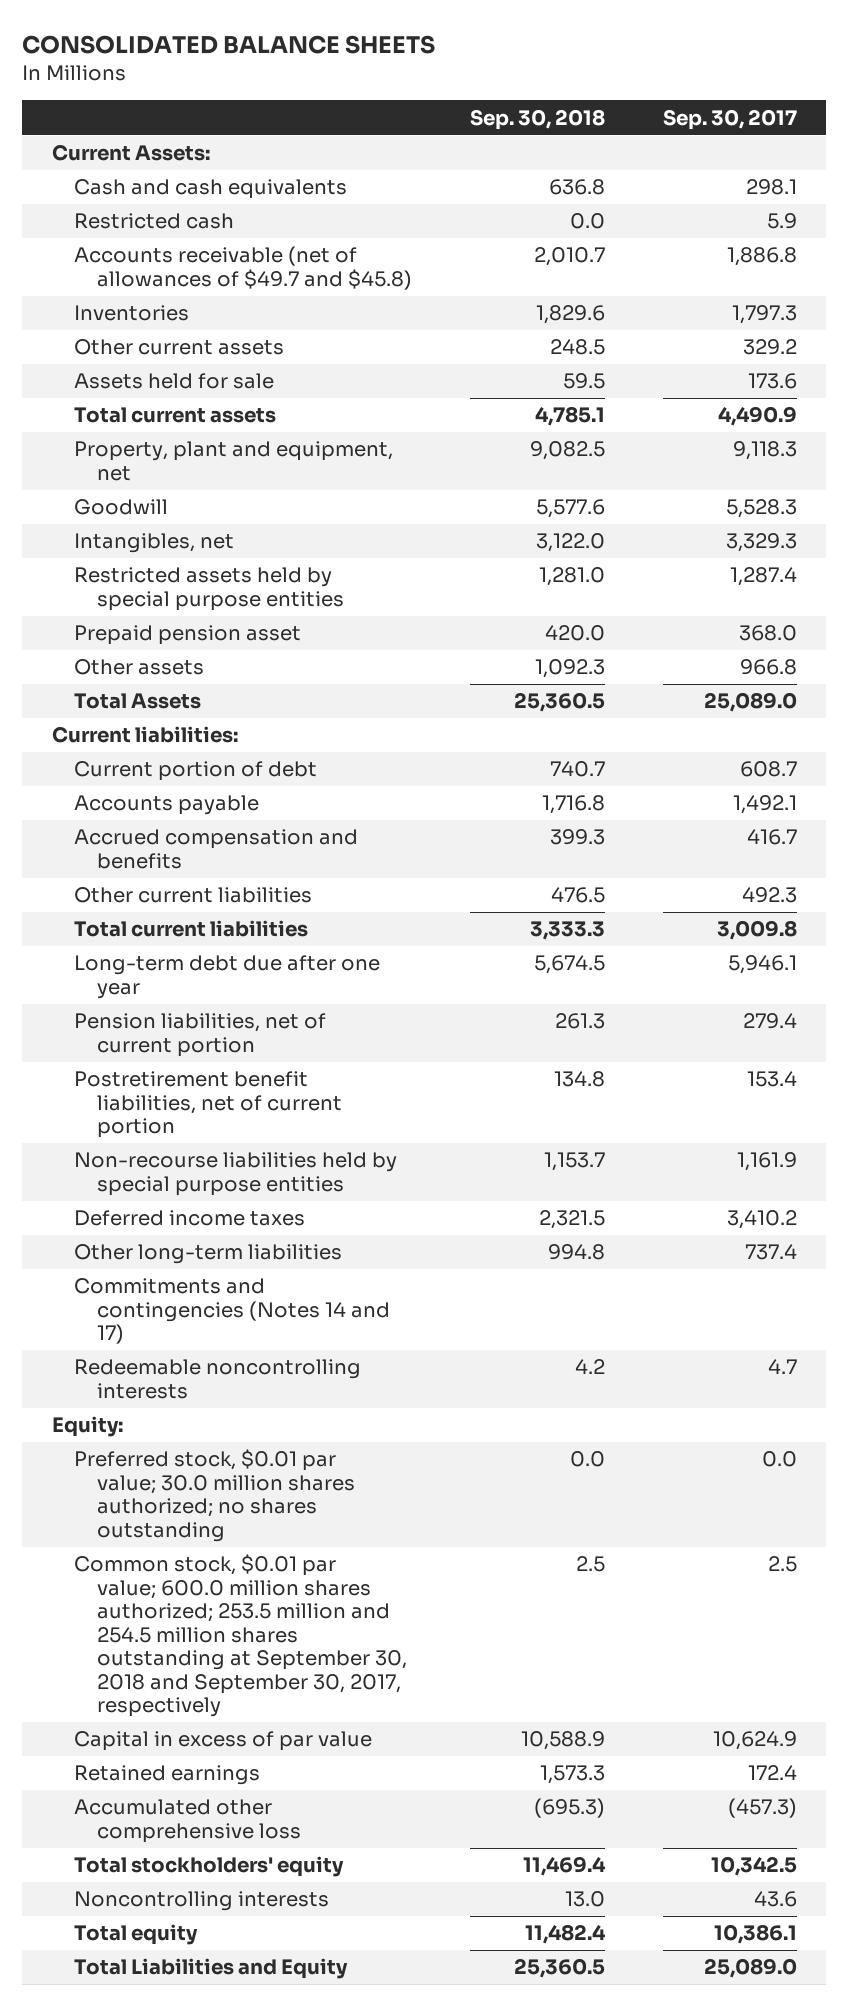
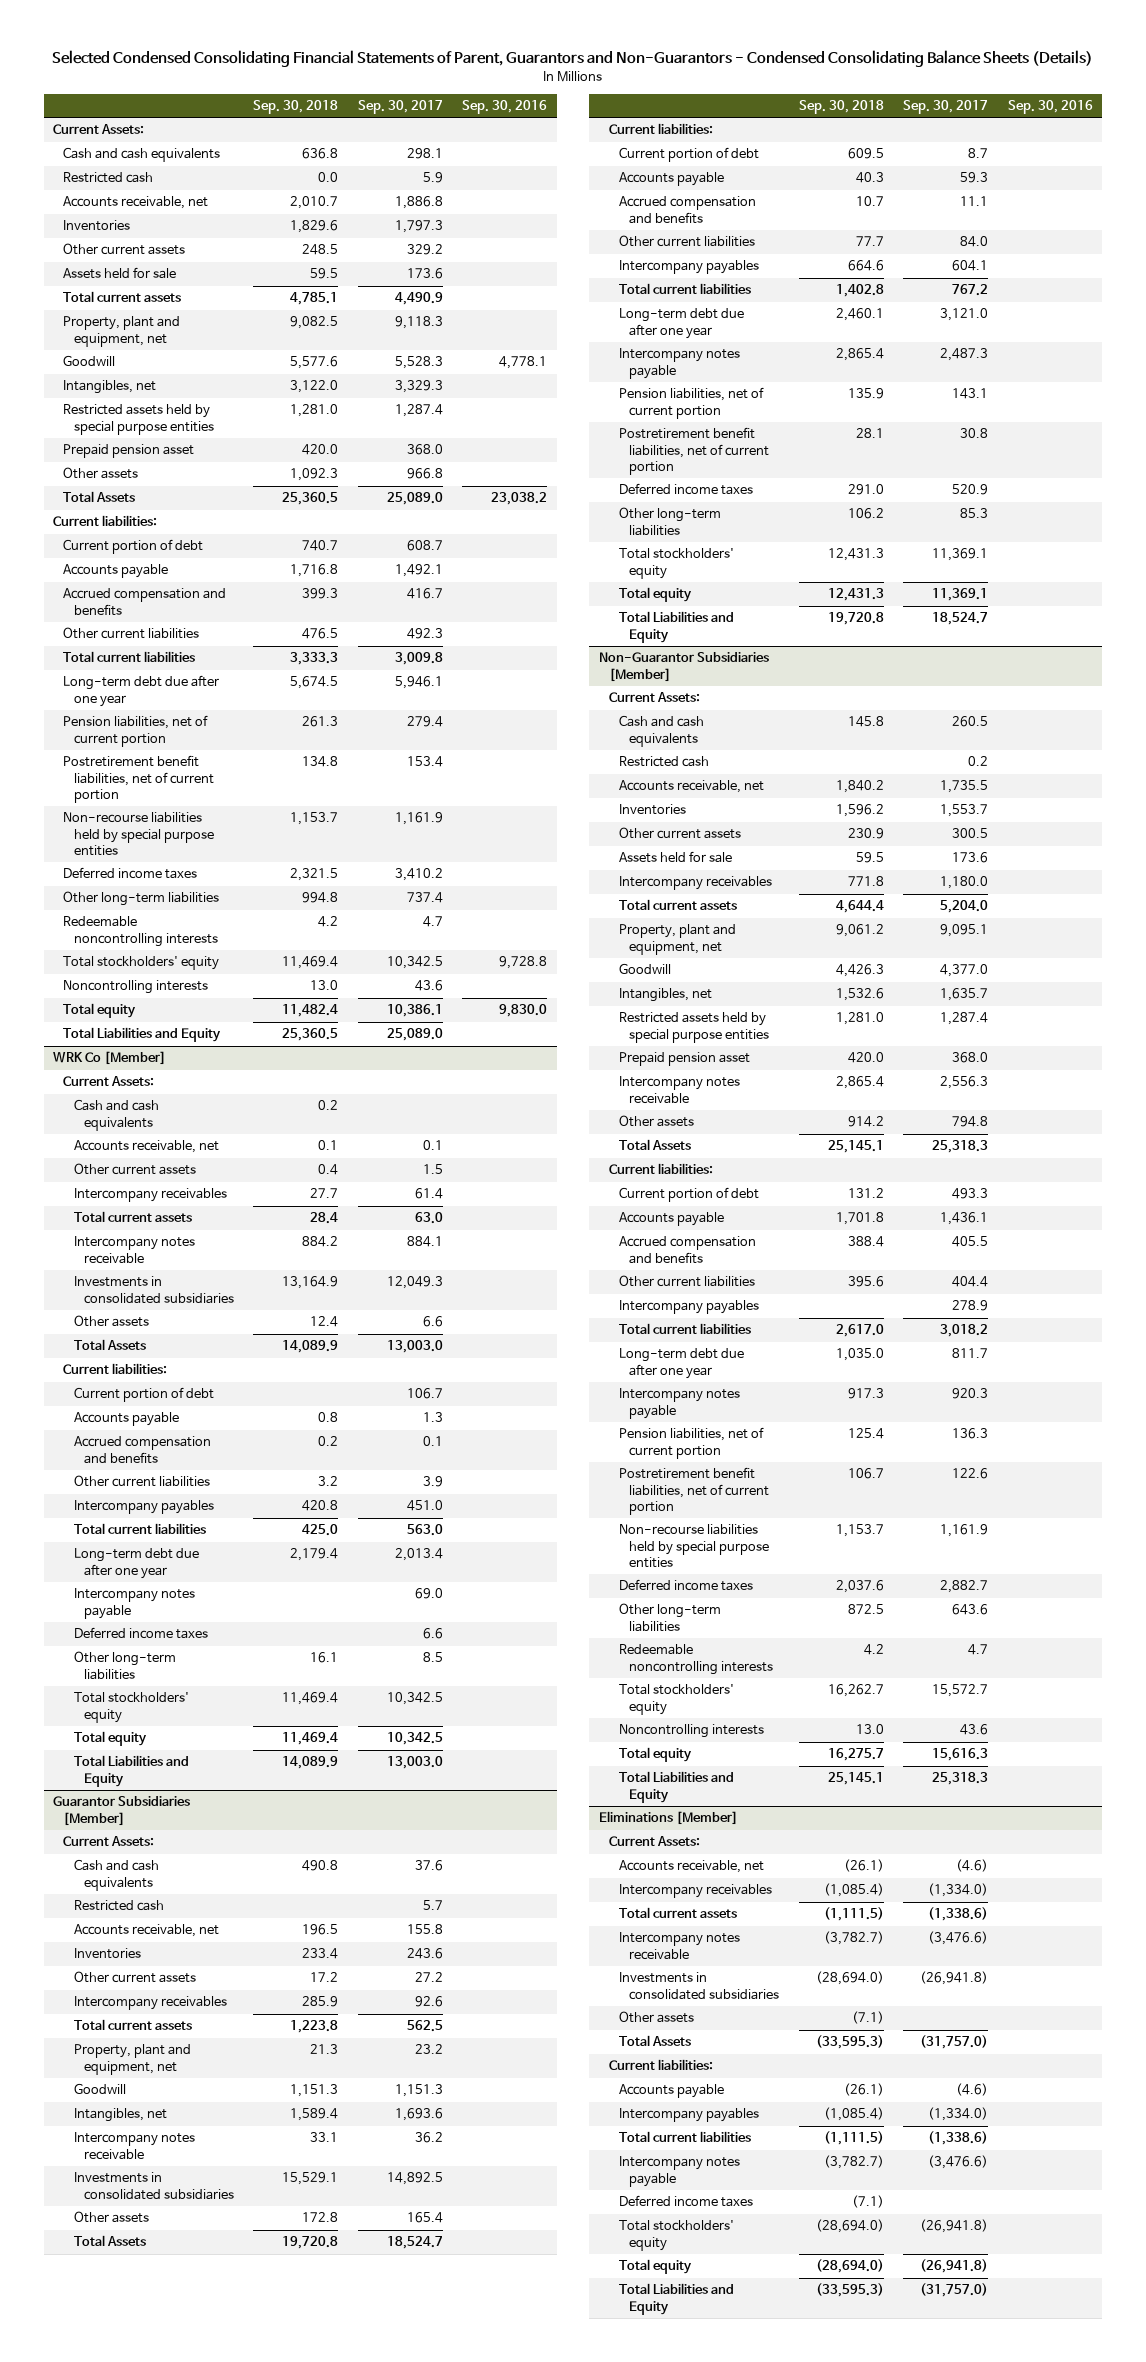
[22,35,436,55] CONSOLIDATED BALANCE SHEETS -> [51,50,1093,68] Selected Condensed Consolidating Financial Statements of Parent, Guarantors and Non-Guarantors - Condensed Consolidating Balance Sheets (Details)
none -> [462,99,548,114] Sep. 30, 2016
[74,246,412,290] Accounts receivable (net of allowances of $49.7 and $45.8) -> [63,196,209,210] Accounts receivable, net
[74,1278,390,1345] Commitments and contingencies (Notes 14 and 17) -> none
[51,1416,123,1438] Equity: -> none
[74,1449,355,1542] Preferred stock, $0.01 par value; 30.0 million shares authorized; no shares outstanding -> none
[74,1554,407,1718] Common stock, $0.01 par value; 600.0 million shares authorized; 253.5 million and 254.5 million shares outstanding at September 30, 2018 and September 30, 2017, respectively -> none
[74,1731,373,1752] Capital in excess of par value -> none
[74,1765,261,1786] Retained earnings -> none
[74,1799,301,1843] Accumulated other comprehensive loss -> none
none -> [53,1051,167,1066] WRK Co [Member]
none -> [63,1076,155,1087] Current Assets:
none -> [73,1099,159,1131] Cash and cash equivalents
none -> [73,1140,219,1154] Accounts receivable, net
none -> [73,1163,196,1176] Other current assets
none -> [73,1188,227,1203] Intercompany receivables
none -> [73,1211,192,1223] Total current assets
none -> [73,1236,195,1264] Intercompany notes receivable
none -> [73,1276,234,1304] Investments in consolidated subsidiaries
none -> [73,1315,149,1328] Other assets
none -> [73,1339,146,1351] Total Assets
none -> [63,1363,168,1375] Current liabilities:
none -> [73,1387,214,1403] Current portion of debt
none -> [73,1412,179,1427] Accounts payable
none -> [73,1436,211,1464] Accrued compensation and benefits
none -> [73,1475,210,1488] Other current liabilities
none -> [73,1500,214,1515] Intercompany payables
none -> [73,1523,206,1535] Total current liabilities
none -> [73,1548,199,1579] Long-term debt due after one year
none -> [73,1588,195,1619] Intercompany notes payable
none -> [73,1627,208,1640] Deferred income taxes
none -> [73,1651,176,1680] Other long-term liabilities
none -> [73,1692,189,1723] Total stockholders' equity
none -> [73,1731,147,1747] Total equity
none -> [73,1755,189,1787] Total Liabilities and Equity
none -> [53,1796,191,1826] Guarantor Subsidiaries [Member]
none -> [63,1836,155,1847] Current Assets:
none -> [73,1859,159,1891] Cash and cash equivalents
none -> [73,1900,164,1912] Restricted cash
none -> [73,1924,219,1938] Accounts receivable, net
none -> [73,1948,141,1960] Inventories
none -> [73,1971,196,1984] Other current assets
none -> [73,1996,227,2011] Intercompany receivables
none -> [73,2019,192,2031] Total current assets
none -> [73,2044,191,2075] Property, plant and equipment, net
none -> [73,2083,126,2095] Goodwill
none -> [73,2108,167,2123] Intangibles, net
none -> [73,2132,195,2160] Intercompany notes receivable
none -> [73,2172,234,2200] Investments in consolidated subsidiaries
none -> [73,2211,149,2224] Other assets
none -> [73,2235,146,2247] Total Assets
none -> [608,123,713,135] Current liabilities:
none -> [619,147,760,163] Current portion of debt
none -> [619,172,725,187] Accounts payable
none -> [619,196,757,224] Accrued compensation and benefits
none -> [619,235,756,248] Other current liabilities
none -> [619,260,760,275] Intercompany payables
none -> [619,283,752,295] Total current liabilities
none -> [619,308,745,339] Long-term debt due after one year
none -> [619,348,741,379] Intercompany notes payable
none -> [619,387,765,419] Pension liabilities, net of current portion
none -> [619,427,770,475] Postretirement benefit liabilities, net of current portion
none -> [619,483,754,496] Deferred income taxes
none -> [619,507,722,536] Other long-term liabilities
none -> [619,548,735,579] Total stockholders' equity
none -> [619,587,693,603] Total equity
none -> [619,611,735,643] Total Liabilities and Equity
none -> [598,652,769,682] Non-Guarantor Subsidiaries [Member]
none -> [608,692,700,703] Current Assets:
none -> [619,715,705,747] Cash and cash equivalents
none -> [619,756,710,768] Restricted cash
none -> [619,780,765,794] Accounts receivable, net
none -> [619,804,687,816] Inventories
none -> [619,827,742,840] Other current assets
none -> [619,851,733,864] Assets held for sale
none -> [619,876,773,891] Intercompany receivables
none -> [619,899,738,911] Total current assets
none -> [619,924,737,955] Property, plant and equipment, net
none -> [619,963,672,975] Goodwill
none -> [619,988,713,1003] Intangibles, net
none -> [619,1012,770,1043] Restricted assets held by special purpose entities
none -> [619,1052,751,1067] Prepaid pension asset
none -> [619,1076,741,1104] Intercompany notes receivable
none -> [619,1115,695,1128] Other assets
none -> [619,1139,692,1151] Total Assets
none -> [608,1163,713,1175] Current liabilities:
none -> [619,1187,760,1203] Current portion of debt
none -> [619,1212,725,1227] Accounts payable
none -> [619,1236,757,1264] Accrued compensation and benefits
none -> [619,1275,756,1288] Other current liabilities
none -> [619,1300,760,1315] Intercompany payables
none -> [619,1323,752,1335] Total current liabilities
none -> [619,1348,745,1379] Long-term debt due after one year
none -> [619,1388,741,1419] Intercompany notes payable
none -> [619,1427,765,1459] Pension liabilities, net of current portion
none -> [619,1467,770,1515] Postretirement benefit liabilities, net of current portion
none -> [619,1524,770,1568] Non-recourse liabilities held by special purpose entities
none -> [619,1579,754,1592] Deferred income taxes
none -> [619,1603,722,1632] Other long-term liabilities
none -> [619,1644,774,1675] Redeemable noncontrolling interests
none -> [619,1684,735,1715] Total stockholders' equity
none -> [619,1724,765,1739] Noncontrolling interests
none -> [619,1747,693,1763] Total equity
none -> [619,1771,735,1803] Total Liabilities and Equity
none -> [598,1811,738,1826] Eliminations [Member]
none -> [608,1836,700,1847] Current Assets:
none -> [619,1860,765,1874] Accounts receivable, net
none -> [619,1884,773,1899] Intercompany receivables
none -> [619,1907,738,1919] Total current assets
none -> [619,1932,741,1960] Intercompany notes receivable
none -> [619,1972,780,2000] Investments in consolidated subsidiaries
none -> [619,2011,695,2024] Other assets
none -> [619,2035,692,2047] Total Assets
none -> [608,2059,713,2071] Current liabilities:
none -> [619,2084,725,2099] Accounts payable
none -> [619,2108,760,2123] Intercompany payables
none -> [619,2131,752,2143] Total current liabilities
none -> [619,2156,741,2187] Intercompany notes payable
none -> [619,2195,754,2208] Deferred income taxes
none -> [619,2220,735,2251] Total stockholders' equity
none -> [619,2259,693,2275] Total equity
none -> [619,2283,735,2315] Total Liabilities and Equity

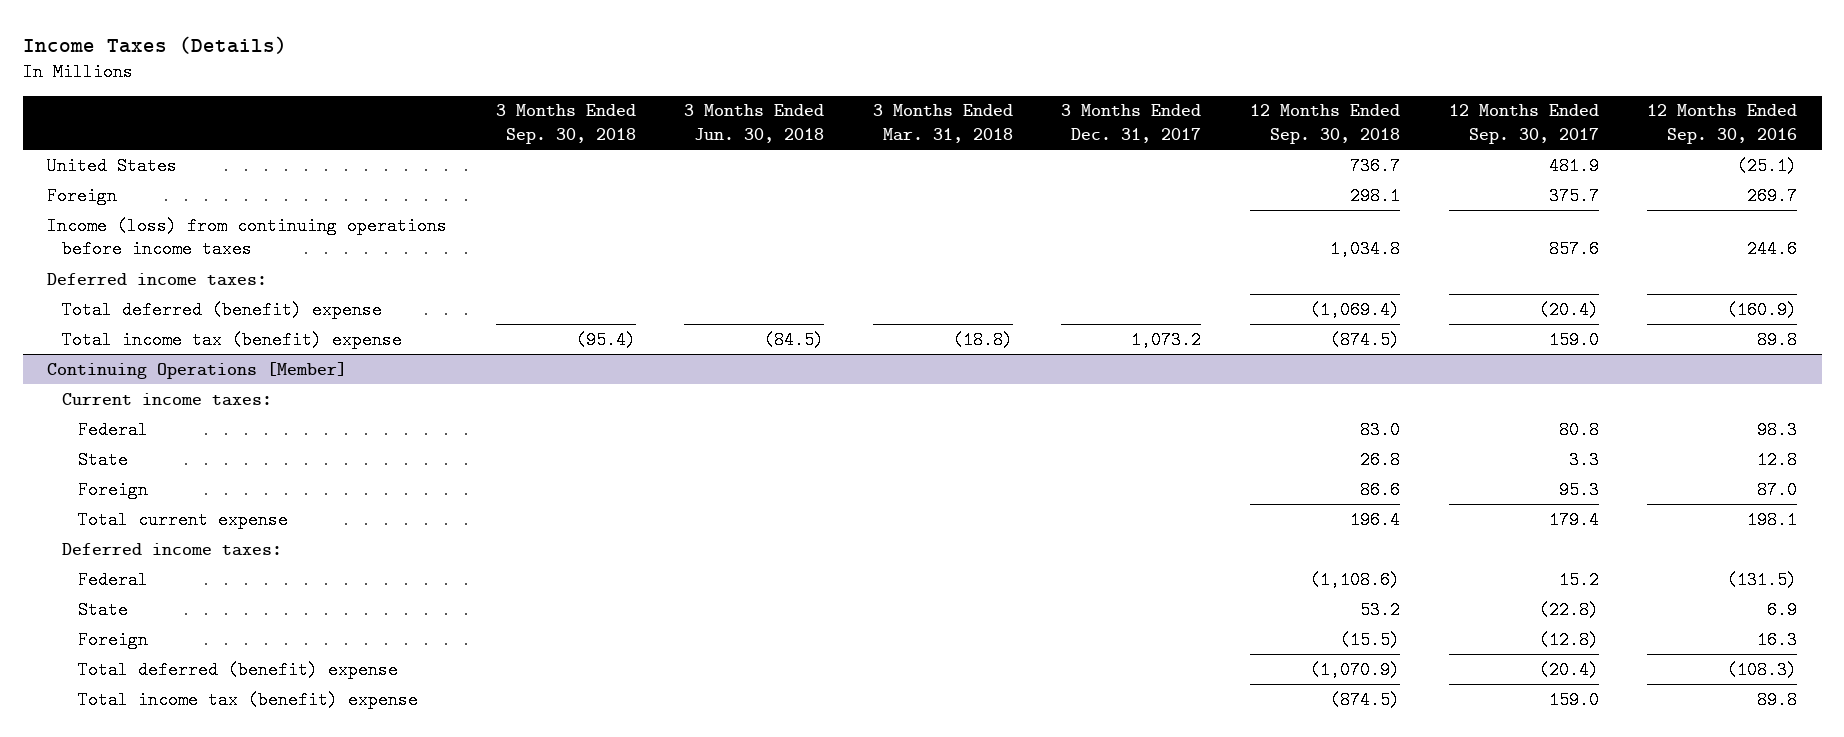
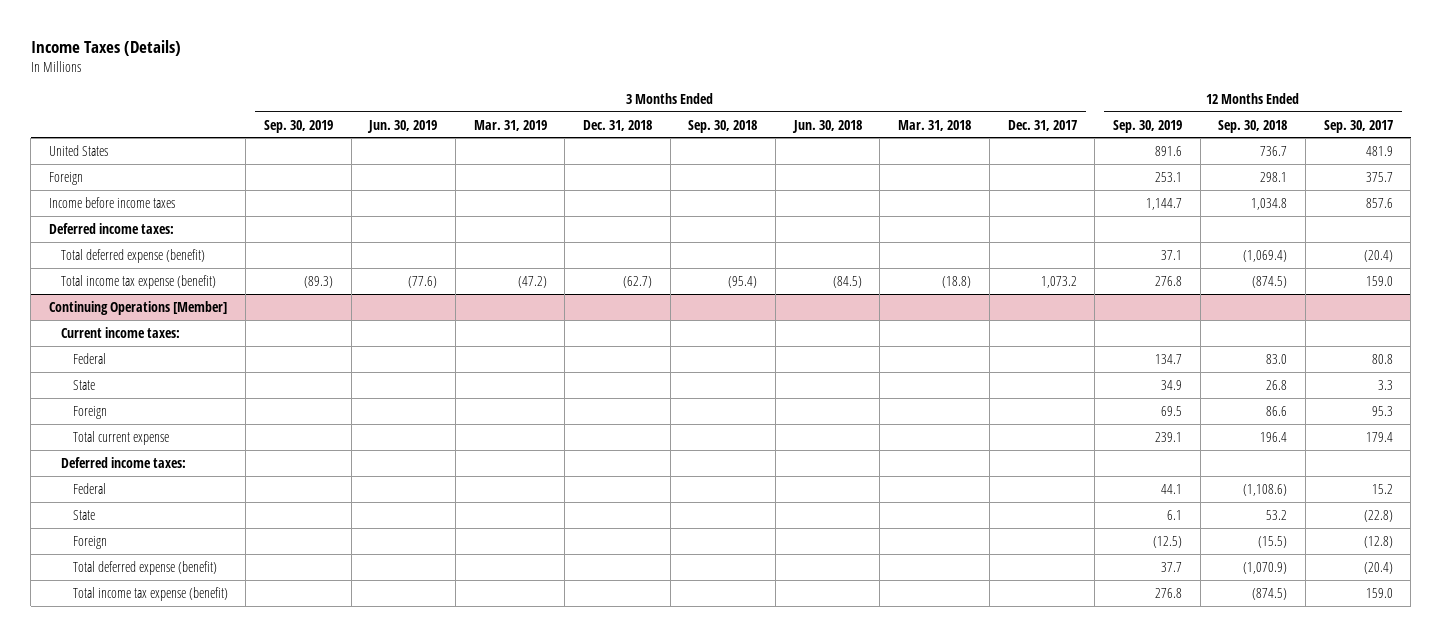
[1647,104,1798,144] 12 Months Ended Sep. 30, 2016 -> none
none -> [263,119,333,133] Sep. 30, 2019
none -> [367,119,438,133] Jun. 30, 2019
none -> [473,119,547,131] Mar. 31, 2019
none -> [583,119,653,131] Dec. 31, 2018
none -> [1112,119,1182,133] Sep. 30, 2019
[46,216,447,259] Income (loss) from continuing operations before income taxes -> [48,196,175,208] Income before income taxes
[62,300,383,319] Total deferred (benefit) expense -> [60,248,205,263] Total deferred expense (benefit)
[62,330,403,349] Total income tax (benefit) expense -> [60,274,216,289] Total income tax expense (benefit)
[77,660,398,679] Total deferred (benefit) expense -> [72,560,217,575] Total deferred expense (benefit)
[77,690,418,709] Total income tax (benefit) expense -> [72,586,228,601] Total income tax expense (benefit)

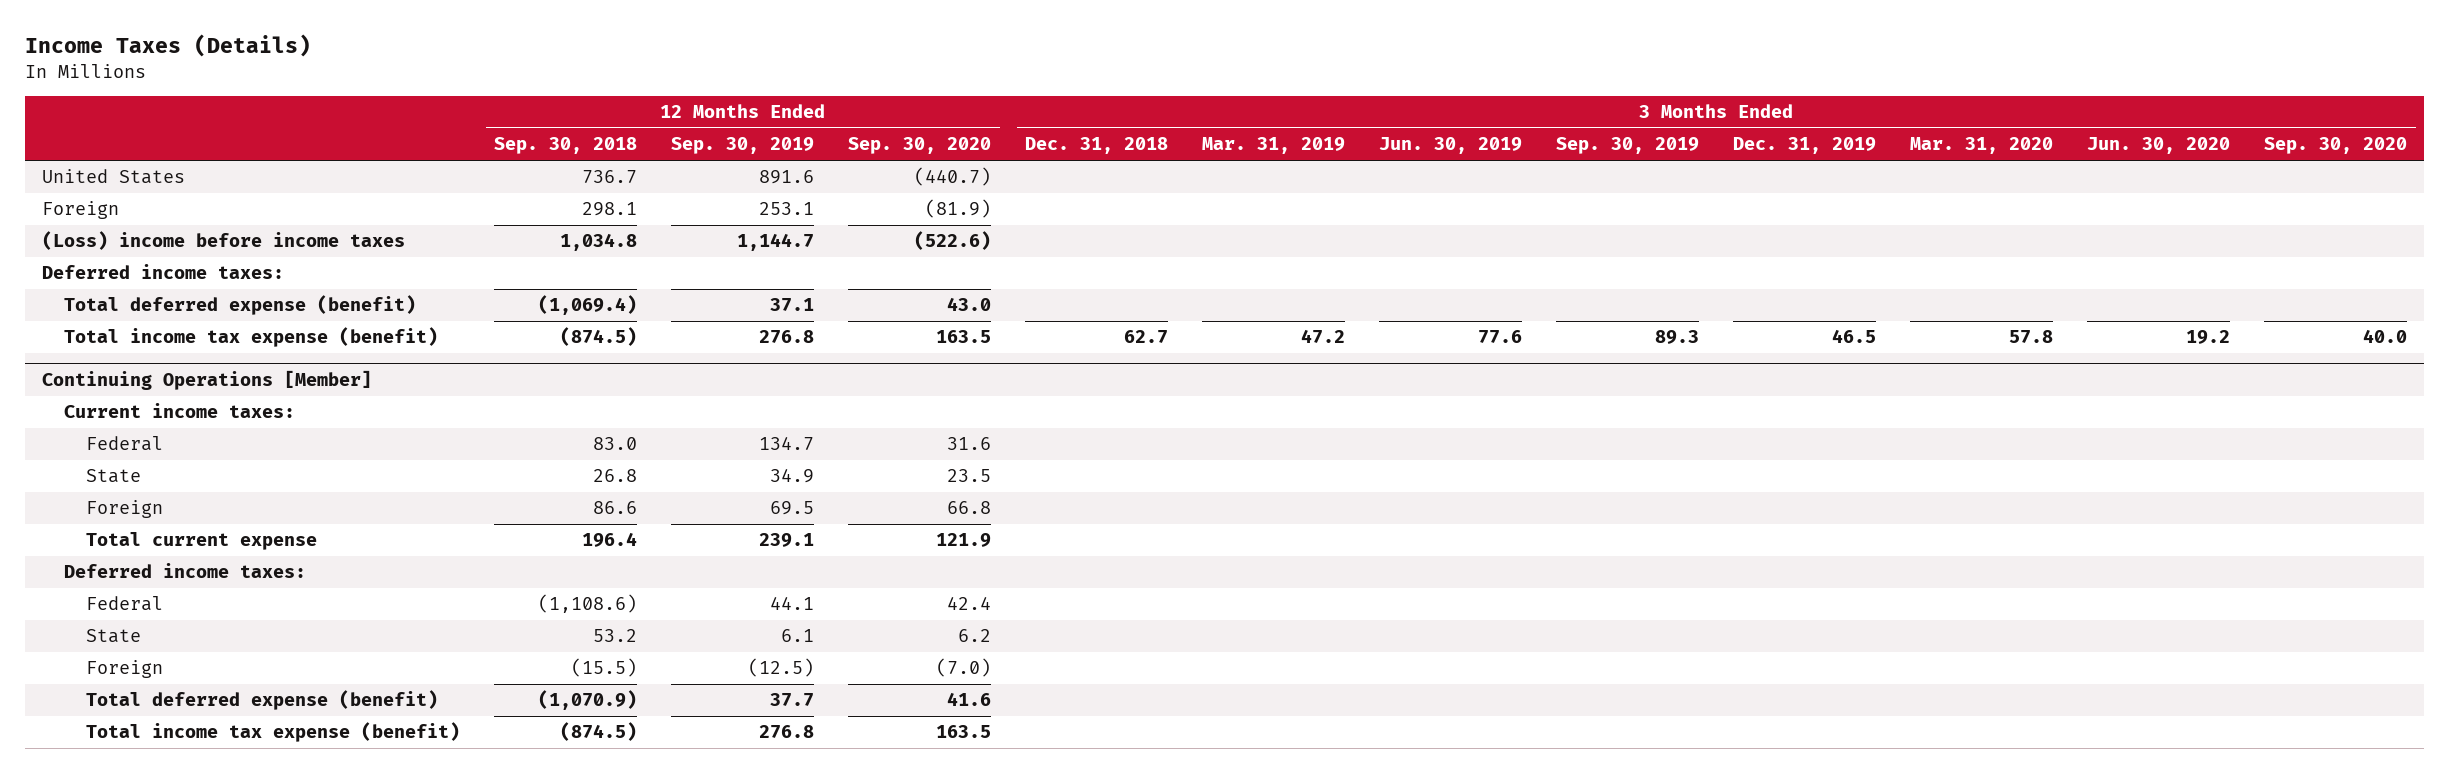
[688,119,758,133] Sep. 30, 2018 -> none
[791,119,862,133] Jun. 30, 2018 -> none
[898,119,972,131] Mar. 31, 2018 -> none
[1007,119,1077,131] Dec. 31, 2017 -> none
[1323,119,1393,133] Sep. 30, 2017 -> none
none -> [848,137,992,155] Sep. 30, 2020
none -> [1733,137,1877,155] Dec. 31, 2019
none -> [1910,137,2054,155] Mar. 31, 2020
none -> [2087,137,2231,155] Jun. 30, 2020
none -> [2264,137,2408,155] Sep. 30, 2020
[48,196,175,208] Income before income taxes -> [42,231,406,251] (Loss) income before income taxes
[303,275,333,288] (89.3) -> [1655,330,1700,345] 89.3
[408,275,438,288] (77.6) -> [1478,330,1523,344] 77.6
[517,275,547,288] (47.2) -> [1301,329,1346,344] 47.2
[623,275,653,288] (62.7) -> [1124,330,1169,344] 62.7

